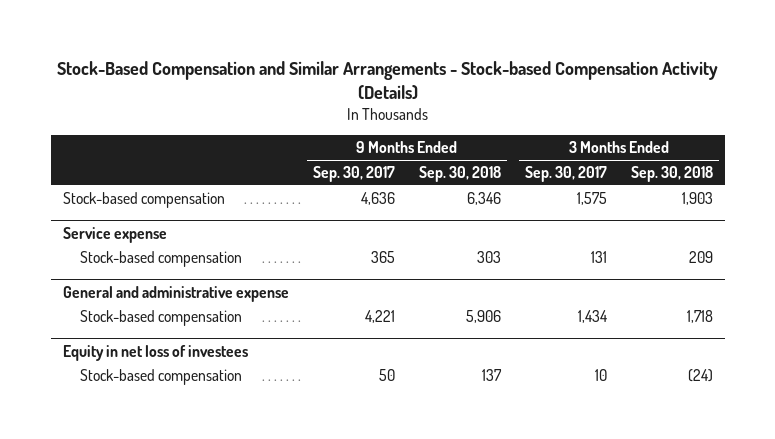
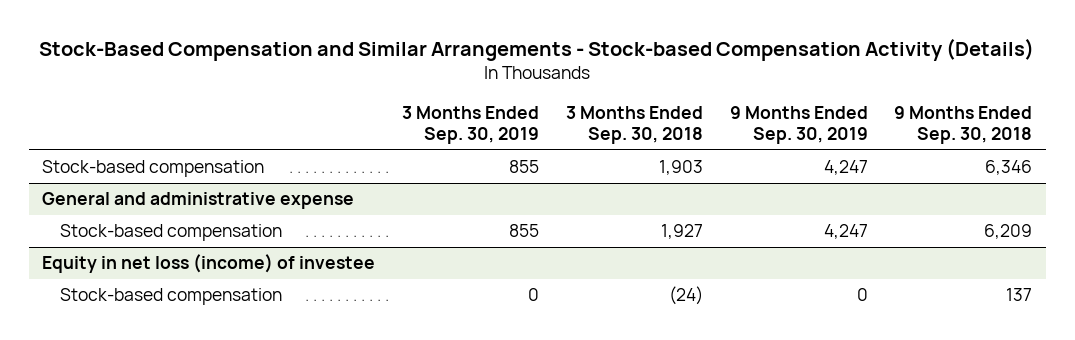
[312,166,395,183] Sep. 30, 2017 -> none
[524,166,607,183] Sep. 30, 2017 -> none
none -> [402,105,540,145] 3 Months Ended Sep. 30, 2019
none -> [729,105,868,145] 9 Months Ended Sep. 30, 2019
[62,226,167,243] Service expense -> none
[80,251,243,268] Stock-based compensation -> none
[465,310,501,324] 5,906 -> [984,224,1033,240] 6,209
[686,310,713,324] 1,718 -> [660,224,703,240] 1,927
[62,344,248,361] Equity in net loss of investees -> [42,254,376,274] Equity in net loss (income) of investee

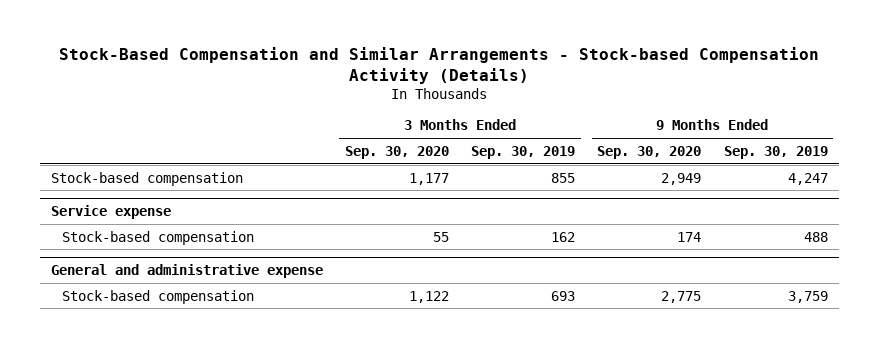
[565,105,703,145] 3 Months Ended Sep. 30, 2018 -> none
[894,105,1033,145] 9 Months Ended Sep. 30, 2018 -> none
none -> [344,145,449,159] Sep. 30, 2020
none -> [597,145,702,159] Sep. 30, 2020
none -> [50,205,171,220] Service expense
none -> [61,230,254,245] Stock-based compensation
[42,254,376,274] Equity in net loss (income) of investee -> none
[60,288,283,306] Stock-based compensation -> none
[509,224,540,238] 855 -> [551,290,576,301] 693
[823,224,868,240] 4,247 -> [787,290,828,303] 3,759

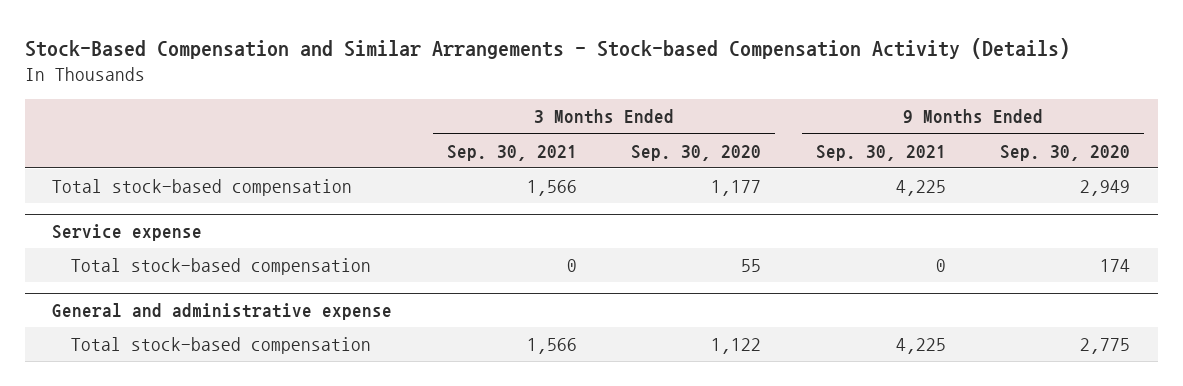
[471,145,576,159] Sep. 30, 2019 -> none
[723,145,828,159] Sep. 30, 2019 -> none
none -> [446,144,577,161] Sep. 30, 2021
none -> [815,144,946,161] Sep. 30, 2021
[50,171,243,186] Stock-based compensation -> [52,179,353,197] Total stock-based compensation
[61,230,254,245] Stock-based compensation -> [71,258,372,276] Total stock-based compensation
[61,289,254,304] Stock-based compensation -> [71,337,372,355] Total stock-based compensation

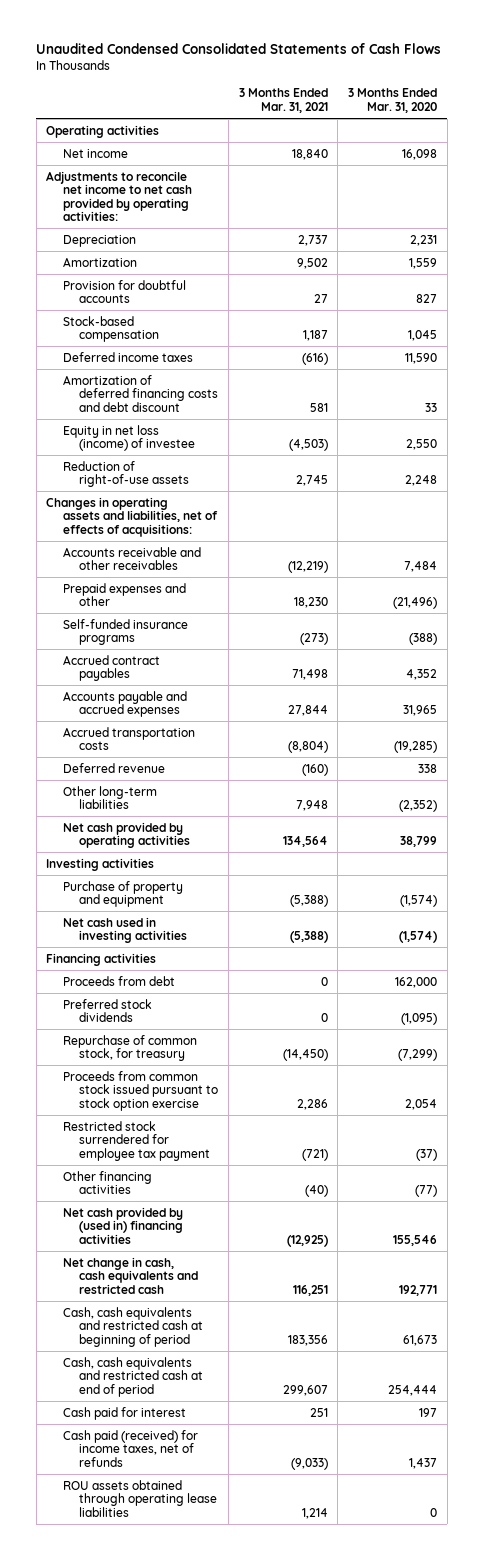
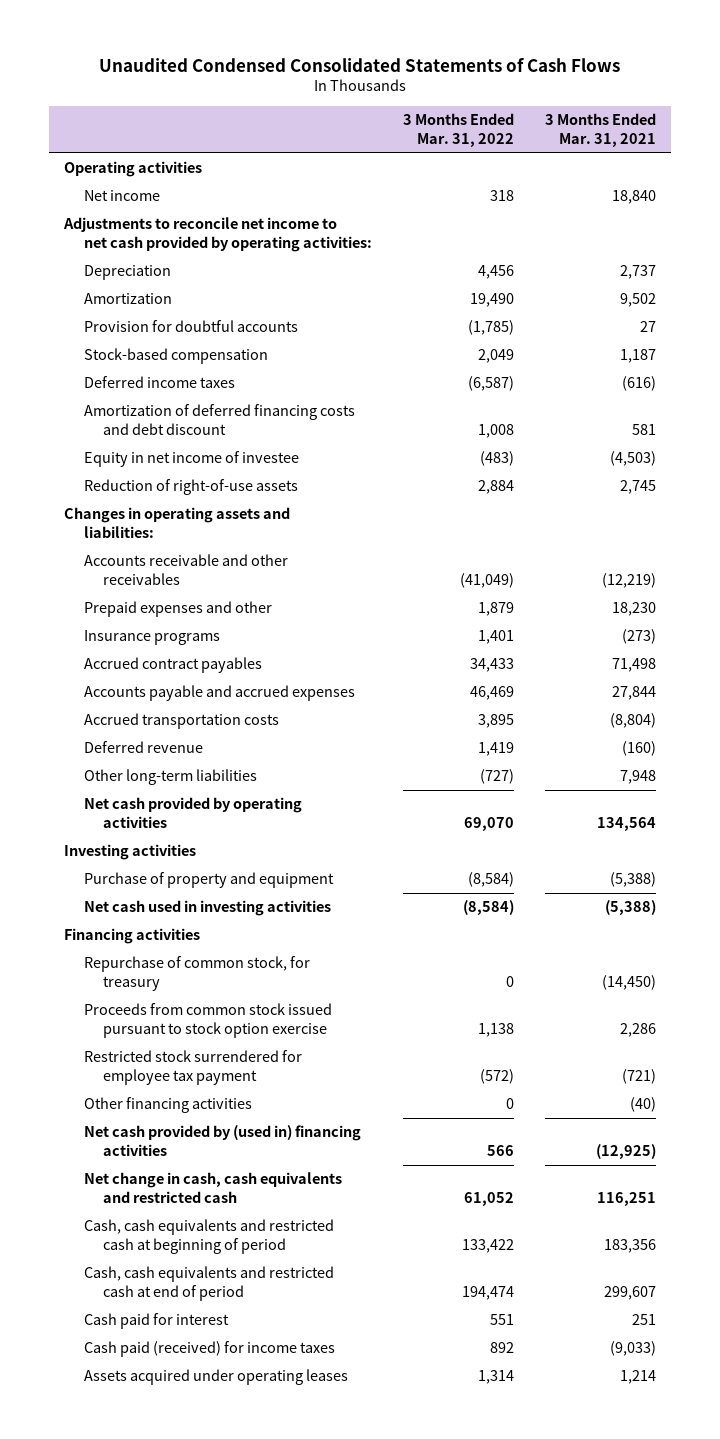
[348,88,438,114] 3 Months Ended Mar. 31, 2020 -> none
none -> [402,113,514,147] 3 Months Ended Mar. 31, 2022
[62,424,196,452] Equity in net loss (income) of investee -> [83,451,299,468] Equity in net income of investee
[46,496,218,537] Changes in operating assets and liabilities, net of effects of acquisitions: -> [64,507,291,538] Changes in operating assets and liabilities:
[62,618,188,646] Self-funded insurance programs -> [83,630,220,646] Insurance programs
[62,975,175,986] Proceeds from debt -> none
[62,998,152,1023] Preferred stock dividends -> none
[62,1429,198,1467] Cash paid (received) for income taxes, net of refunds -> [83,1341,335,1358] Cash paid (received) for income taxes
[62,1479,218,1517] ROU assets obtained through operating lease liabilities -> [83,1369,348,1386] Assets acquired under operating leases

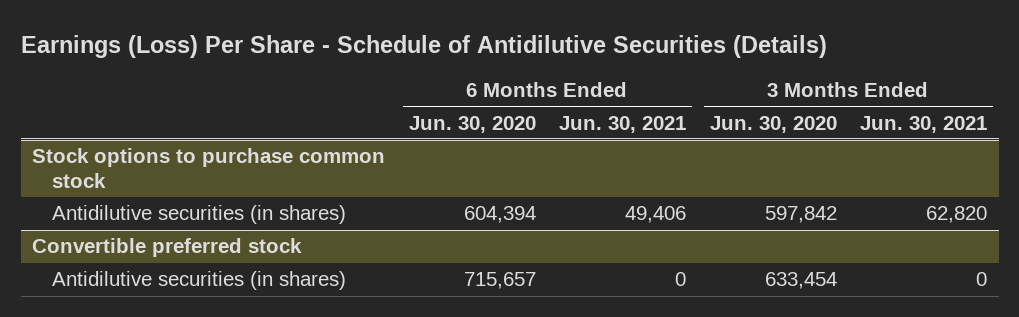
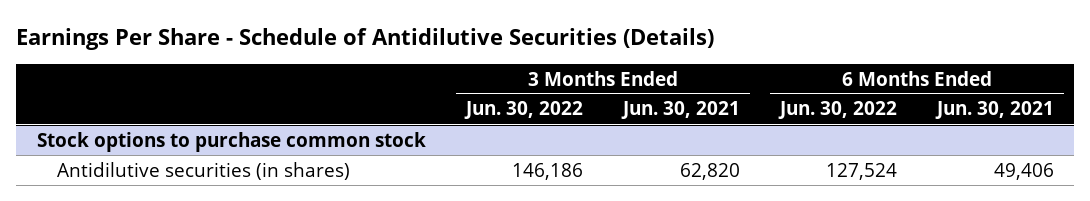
[20,34,827,58] Earnings (Loss) Per Share - Schedule of Antidilutive Securities (Details) -> [16,28,715,51] Earnings Per Share - Schedule of Antidilutive Securities (Details)
[408,115,536,133] Jun. 30, 2020 -> none
[709,115,837,133] Jun. 30, 2020 -> none
none -> [463,101,583,120] Jun. 30, 2022
none -> [777,101,897,120] Jun. 30, 2022
[32,238,303,258] Convertible preferred stock -> none
[51,271,346,291] Antidilutive securities (in shares) -> none

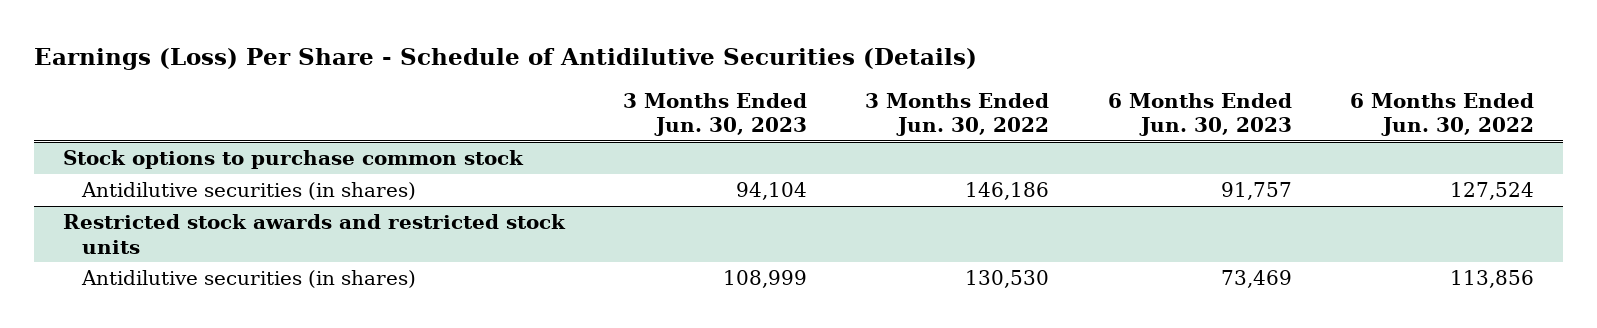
[16,28,715,51] Earnings Per Share - Schedule of Antidilutive Securities (Details) -> [34,47,978,70] Earnings (Loss) Per Share - Schedule of Antidilutive Securities (Details)
[620,101,740,120] Jun. 30, 2021 -> none
[934,101,1054,120] Jun. 30, 2021 -> none
none -> [623,92,808,137] 3 Months Ended Jun. 30, 2023
none -> [1107,92,1292,137] 6 Months Ended Jun. 30, 2023
none -> [63,213,567,254] Restricted stock awards and restricted stock units
none -> [80,269,416,288] Antidilutive securities (in shares)

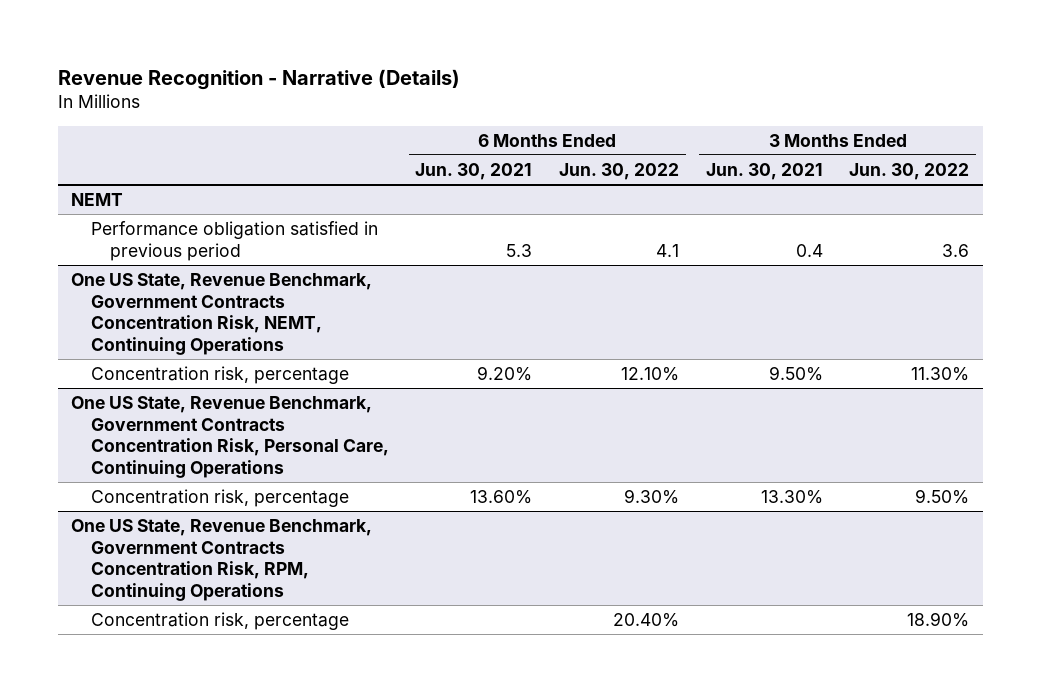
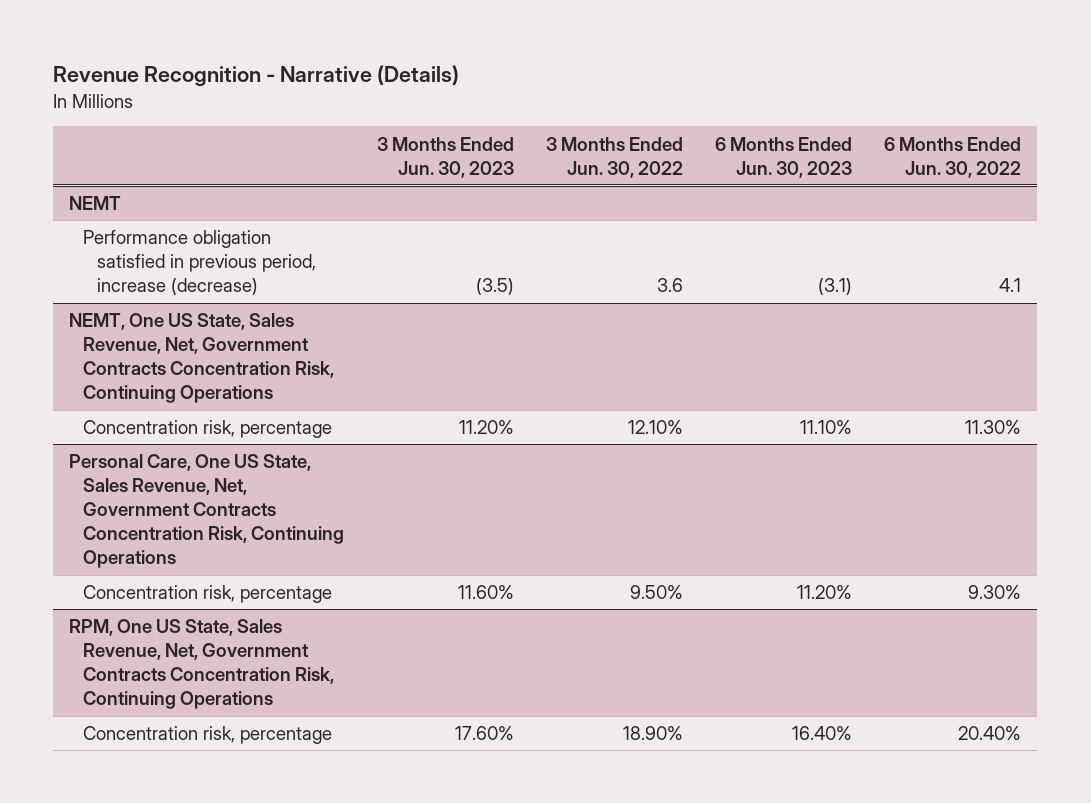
[415,162,533,180] Jun. 30, 2021 -> none
[705,162,823,180] Jun. 30, 2021 -> none
none -> [376,136,514,178] 3 Months Ended Jun. 30, 2023
none -> [715,136,853,178] 6 Months Ended Jun. 30, 2023
[90,221,378,261] Performance obligation satisfied in previous period -> [83,230,317,296] Performance obligation satisfied in previous period, increase (decrease)
[70,273,372,355] One US State, Revenue Benchmark, Government Contracts Concentration Risk, NEMT, Continuing Operations -> [69,313,335,404] NEMT, One US State, Sales Revenue, Net, Government Contracts Concentration Risk, Continuing Operations
[621,367,680,382] 12.10% -> [965,420,1022,435] 11.30%
[911,367,970,382] 11.30% -> [627,420,683,435] 12.10%
[70,396,389,478] One US State, Revenue Benchmark, Government Contracts Concentration Risk, Personal Care, Continuing Operations -> [69,454,345,569] Personal Care, One US State, Sales Revenue, Net, Government Contracts Concentration Risk, Continuing Operations
[70,519,372,601] One US State, Revenue Benchmark, Government Contracts Concentration Risk, RPM, Continuing Operations -> [69,619,335,710] RPM, One US State, Sales Revenue, Net, Government Contracts Concentration Risk, Continuing Operations

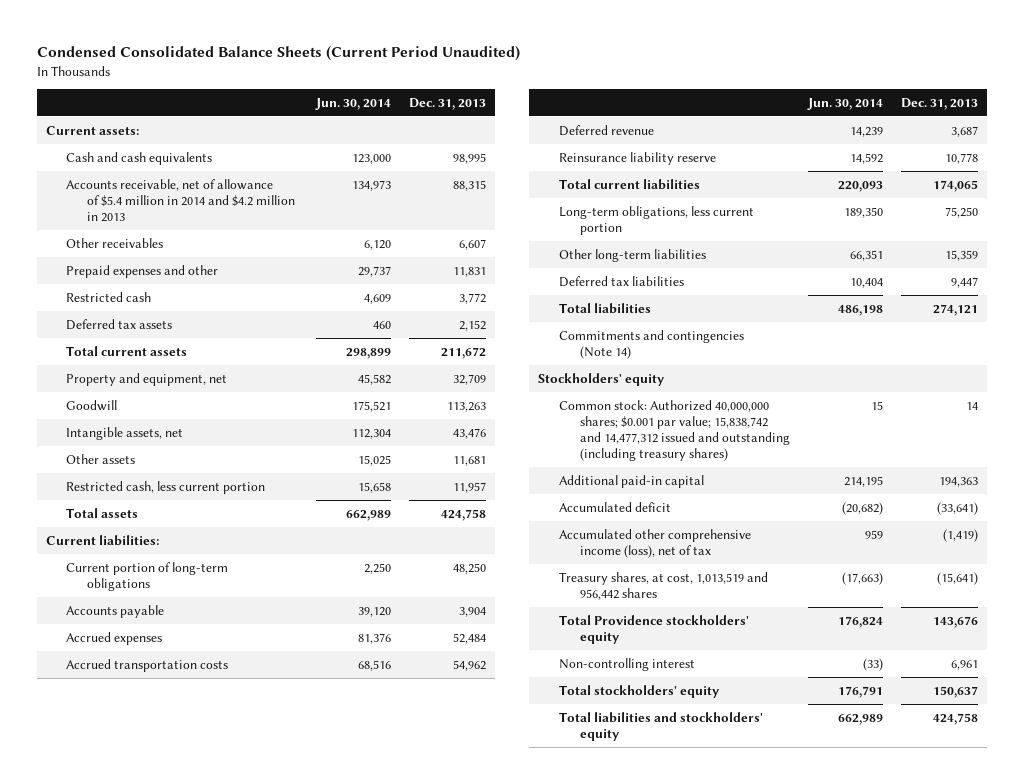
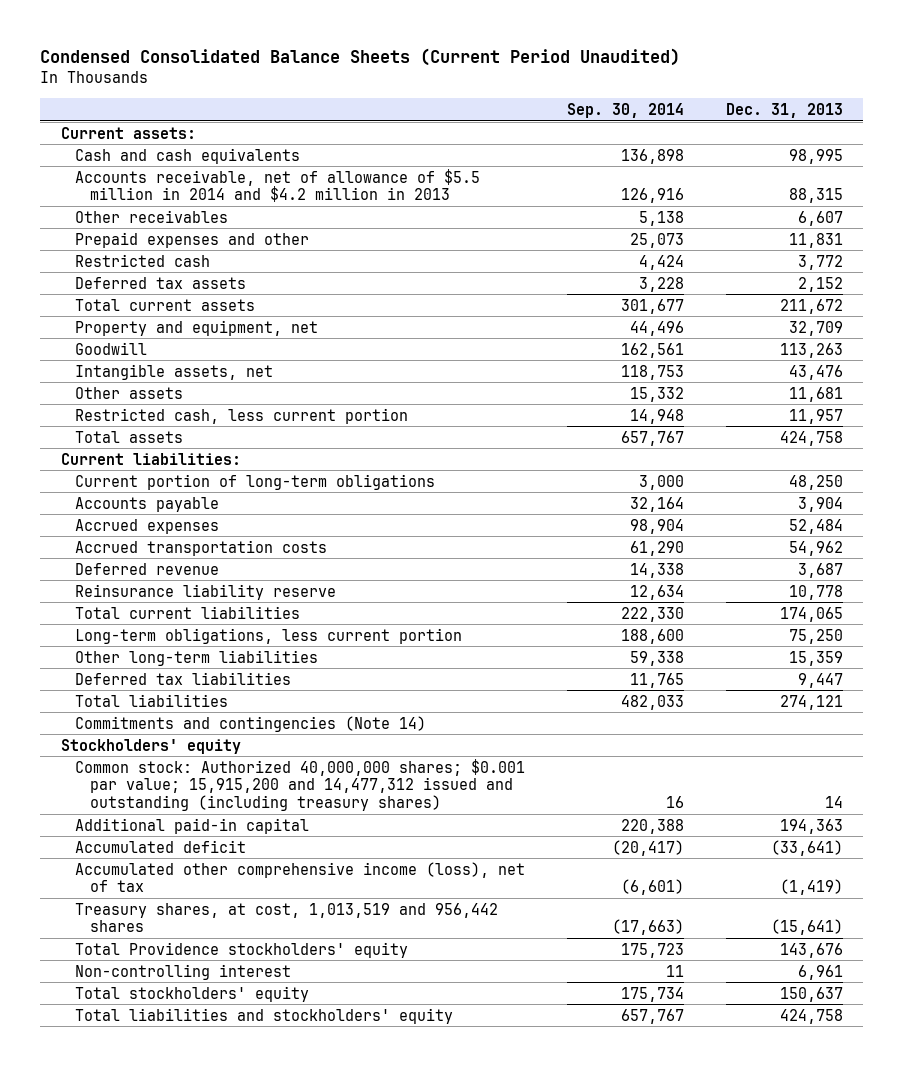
[314,97,391,110] Jun. 30, 2014 -> none
none -> [566,102,684,118] Sep. 30, 2014
[66,178,296,222] Accounts receivable, net of allowance of $5.4 million in 2014 and $4.2 million in 2013 -> [75,168,481,203] Accounts receivable, net of allowance of $5.5 million in 2014 and $4.2 million in 2013
[558,399,790,461] Common stock: Authorized 40,000,000 shares; $0.001 par value; 15,838,742 and 14,477,312 issued and outstanding (including treasury shares) -> [75,758,526,812] Common stock: Authorized 40,000,000 shares; $0.001 par value; 15,915,200 and 14,477,312 issued and outstanding (including treasury shares)

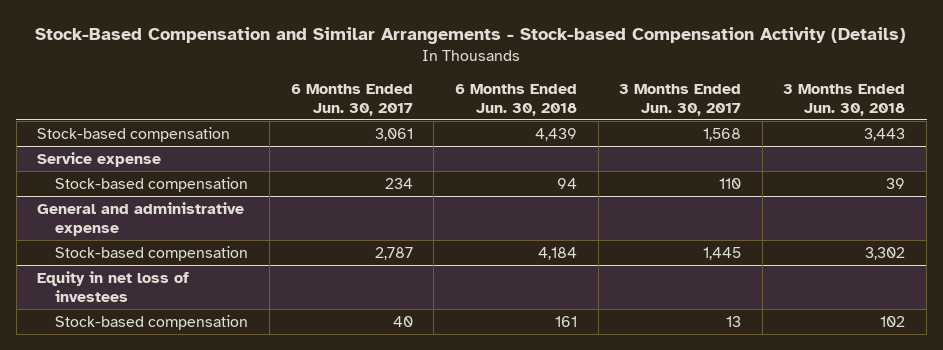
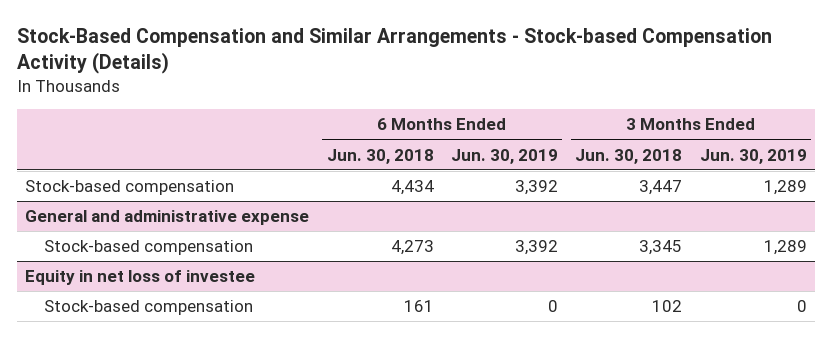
[290,83,413,116] 6 Months Ended Jun. 30, 2017 -> none
[619,83,742,116] 3 Months Ended Jun. 30, 2017 -> none
none -> [450,148,558,164] Jun. 30, 2019
none -> [699,148,807,164] Jun. 30, 2019
[37,151,162,167] Service expense -> none
[55,176,249,192] Stock-based compensation -> none
[534,127,577,141] 4,439 -> [390,180,434,196] 4,434
[864,127,906,141] 3,443 -> [639,180,683,196] 3,447
[537,246,577,260] 4,184 -> [390,240,434,256] 4,273
[865,246,906,260] 3,302 -> [639,240,683,256] 3,345
[37,270,190,302] Equity in net loss of investees -> [25,270,256,286] Equity in net loss of investee

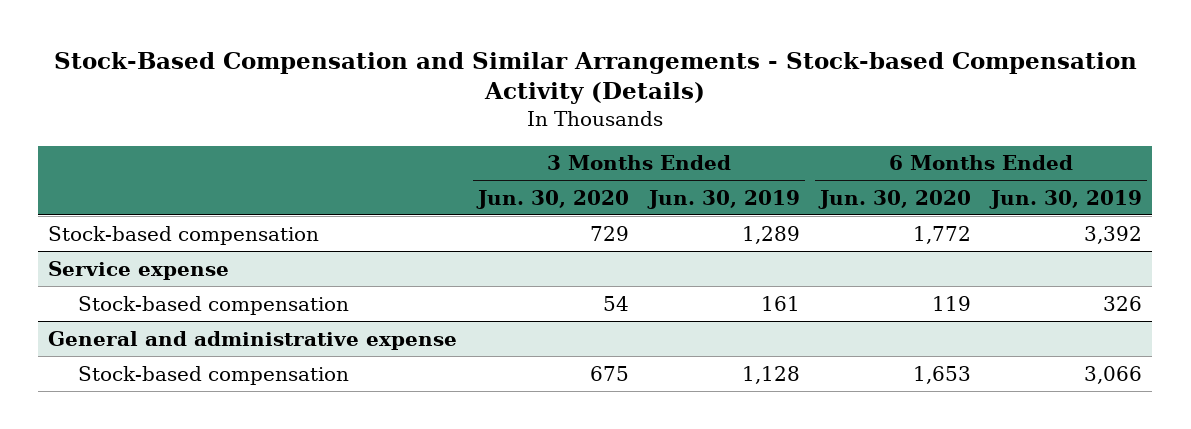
[326,148,434,164] Jun. 30, 2018 -> none
[575,148,683,164] Jun. 30, 2018 -> none
none -> [475,189,629,209] Jun. 30, 2020
none -> [817,189,971,209] Jun. 30, 2020
none -> [48,260,230,280] Service expense
none -> [77,295,349,315] Stock-based compensation
[25,270,256,286] Equity in net loss of investee -> none
[44,300,254,316] Stock-based compensation -> none
[514,240,558,256] 3,392 -> [1084,365,1143,384] 3,066
[763,240,807,256] 1,289 -> [741,365,800,384] 1,128

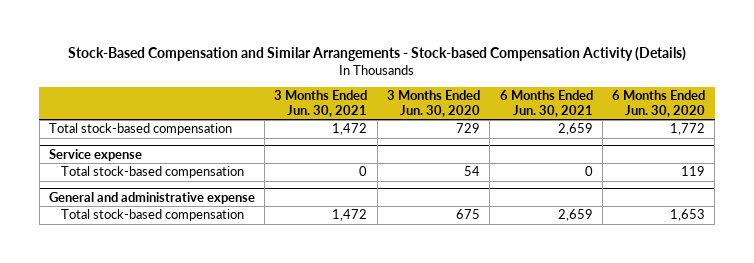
[646,189,800,209] Jun. 30, 2019 -> none
[989,189,1143,209] Jun. 30, 2019 -> none
none -> [274,90,368,117] 3 Months Ended Jun. 30, 2021
none -> [499,90,593,117] 6 Months Ended Jun. 30, 2021
[48,225,320,245] Stock-based compensation -> [48,123,232,136] Total stock-based compensation
[77,295,349,315] Stock-based compensation -> [61,166,245,179] Total stock-based compensation
[77,365,349,385] Stock-based compensation -> [61,209,245,222] Total stock-based compensation

